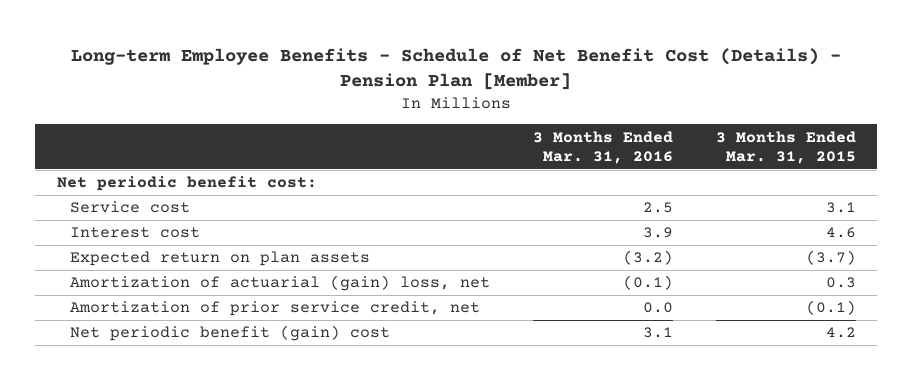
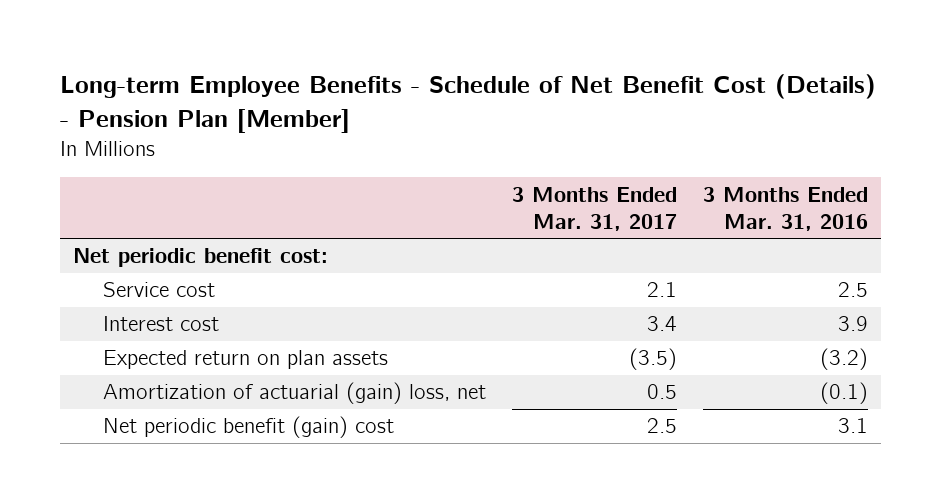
[715,130,856,164] 3 Months Ended Mar. 31, 2015 -> none
none -> [512,186,678,231] 3 Months Ended Mar. 31, 2017
[69,301,480,317] Amortization of prior service credit, net -> none

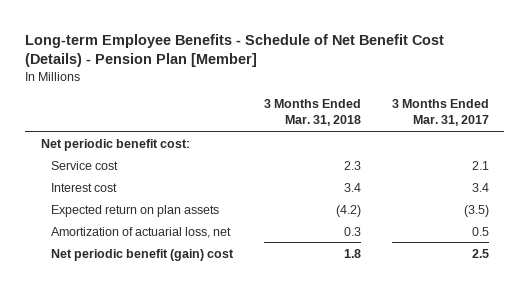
[703,186,869,231] 3 Months Ended Mar. 31, 2016 -> none
none -> [263,99,361,127] 3 Months Ended Mar. 31, 2018
[103,382,487,405] Amortization of actuarial (gain) loss, net -> [50,226,231,238] Amortization of actuarial loss, net

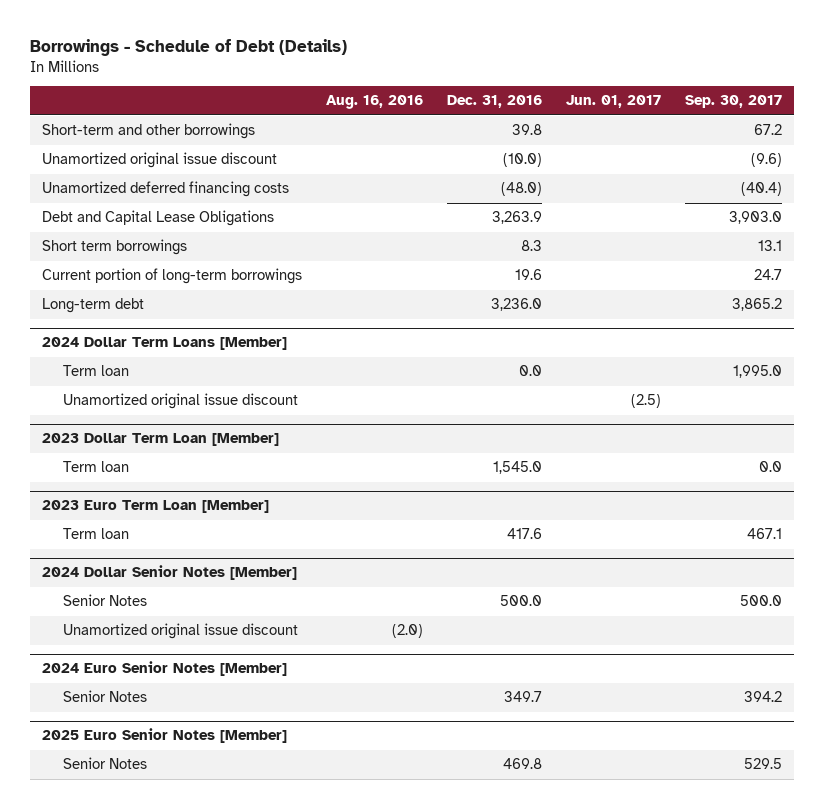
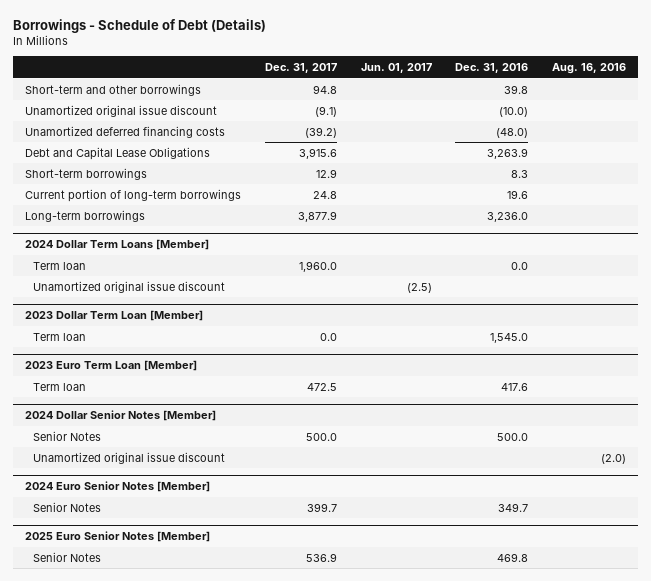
[684,95,782,109] Sep. 30, 2017 -> none
none -> [264,63,337,74] Dec. 31, 2017
[41,239,187,256] Short term borrowings -> [24,167,147,180] Short-term borrowings
[41,298,144,314] Long-term debt -> [24,209,145,222] Long-term borrowings

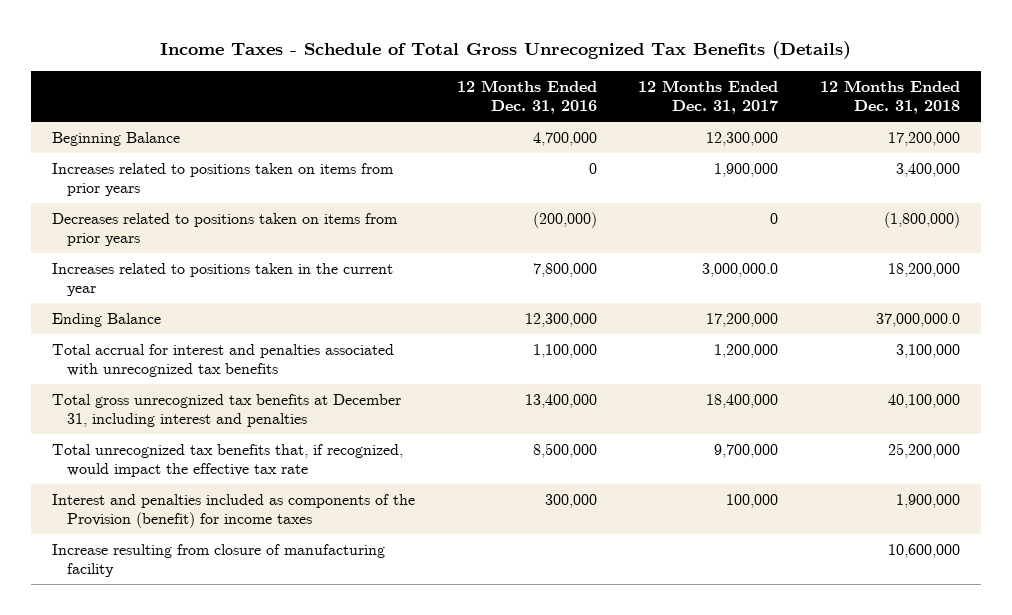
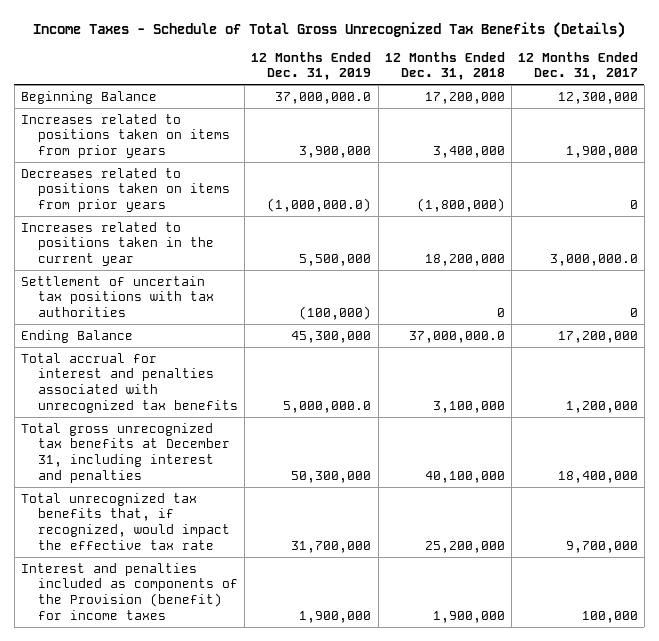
[456,79,597,114] 12 Months Ended Dec. 31, 2016 -> none
none -> [251,51,372,81] 12 Months Ended Dec. 31, 2019
none -> [20,275,215,318] Settlement of uncertain tax positions with tax authorities
[52,543,386,578] Increase resulting from closure of manufacturing facility -> none

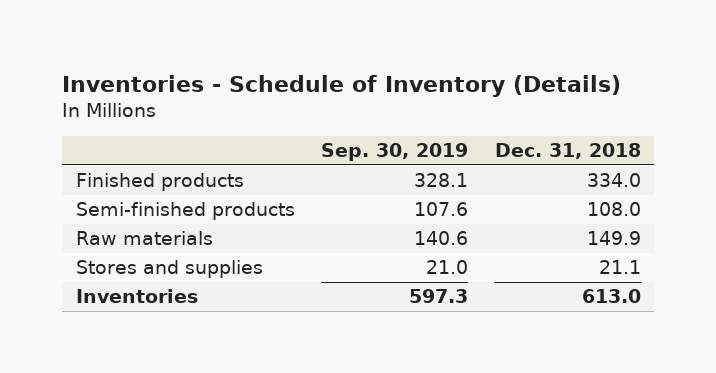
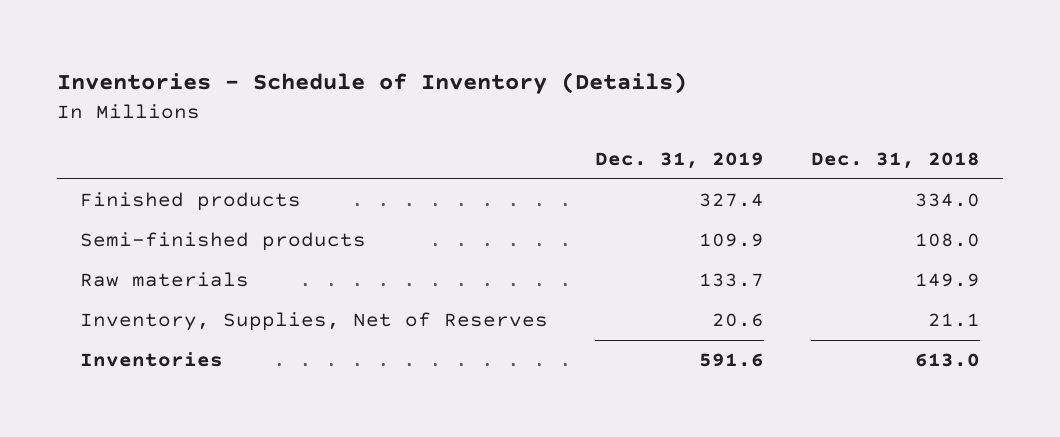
[321,142,469,161] Sep. 30, 2019 -> none
none -> [594,151,764,169] Dec. 31, 2019
[75,260,263,279] Stores and supplies -> [80,312,549,332] Inventory, Supplies, Net of Reserves

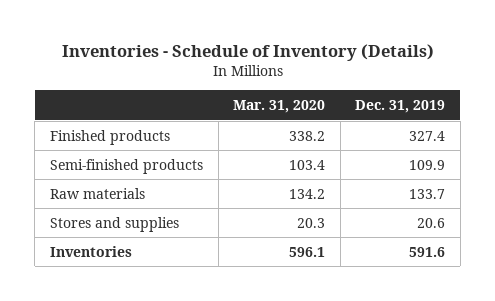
[810,151,980,169] Dec. 31, 2018 -> none
none -> [233,100,326,114] Mar. 31, 2020
[80,312,549,332] Inventory, Supplies, Net of Reserves -> [49,216,179,232] Stores and supplies

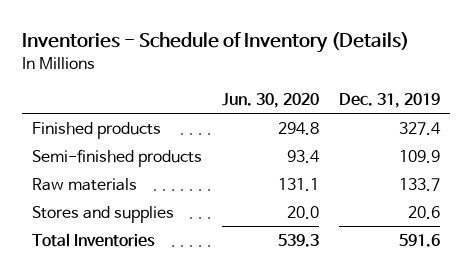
[233,100,326,114] Mar. 31, 2020 -> none
none -> [222,92,320,108] Jun. 30, 2020
[49,245,132,257] Inventories -> [32,232,156,247] Total Inventories

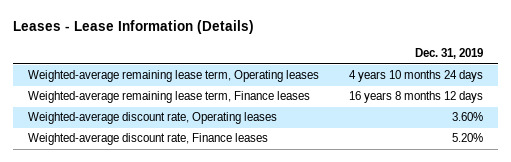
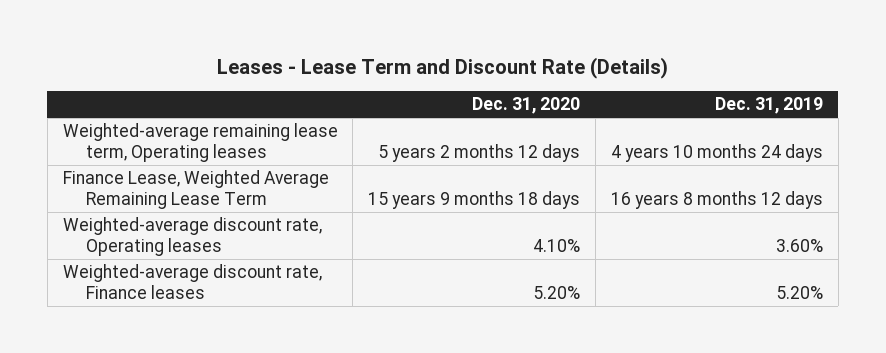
[13,20,255,35] Leases - Lease Information (Details) -> [216,57,668,80] Leases - Lease Term and Discount Rate (Details)
none -> [472,97,581,115] Dec. 31, 2020
[28,91,311,104] Weighted-average remaining lease term, Finance leases -> [62,169,329,210] Finance Lease, Weighted Average Remaining Lease Term

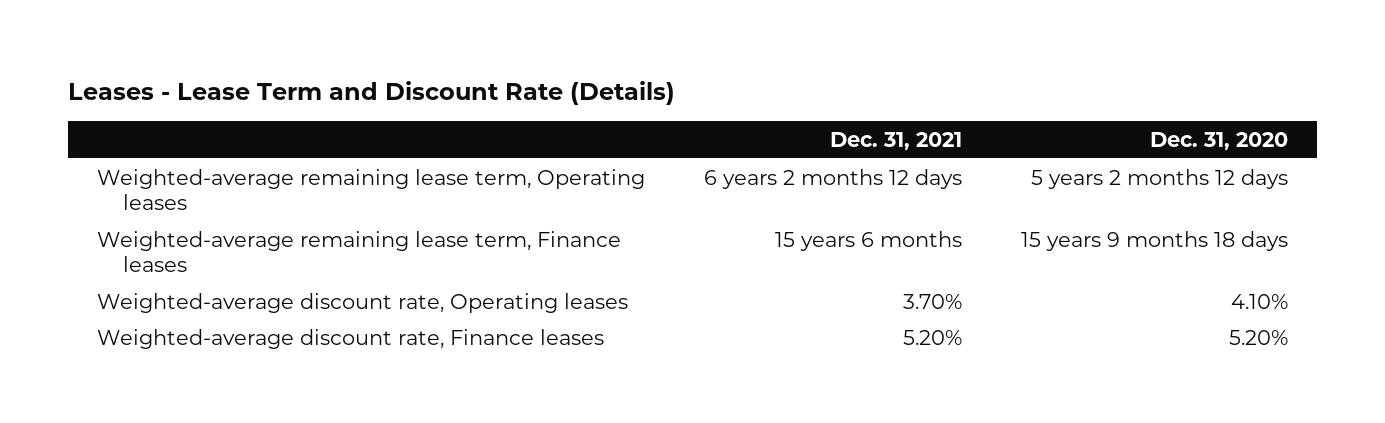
[714,97,823,115] Dec. 31, 2019 -> none
none -> [829,131,962,151] Dec. 31, 2021
[62,169,329,210] Finance Lease, Weighted Average Remaining Lease Term -> [97,230,622,272] Weighted-average remaining lease term, Finance leases

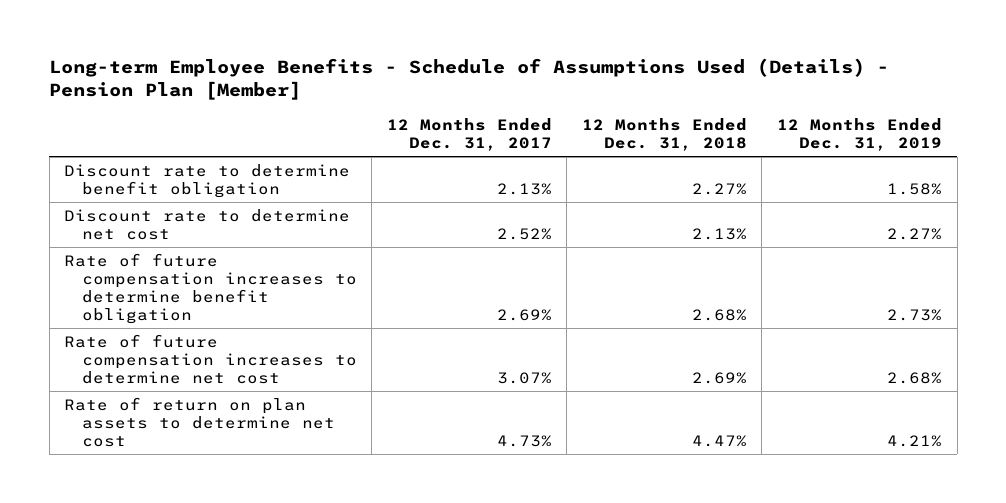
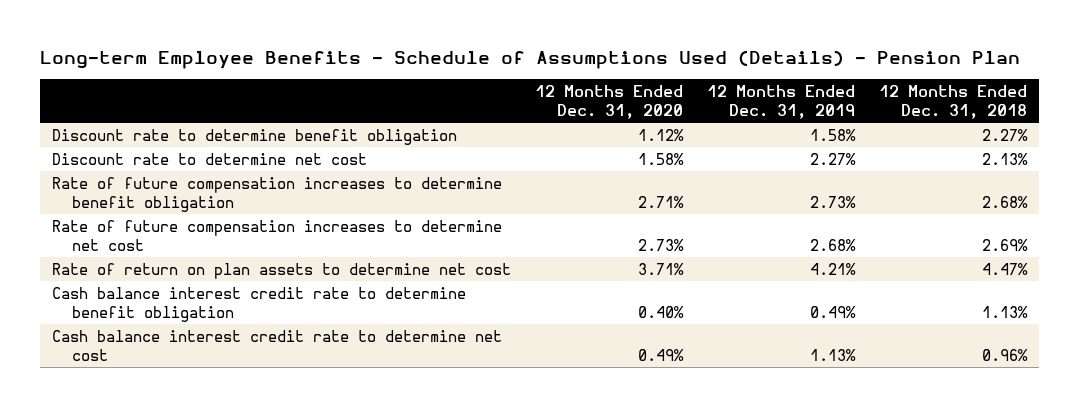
[49,57,890,101] Long-term Employee Benefits - Schedule of Assumptions Used (Details) - Pension Plan [Member] -> [39,49,1020,69] Long-term Employee Benefits - Schedule of Assumptions Used (Details) - Pension Plan
[386,117,552,152] 12 Months Ended Dec. 31, 2017 -> none
none -> [534,84,683,119] 12 Months Ended Dec. 31, 2020
none -> [51,287,466,323] Cash balance interest credit rate to determine benefit obligation
none -> [51,330,502,362] Cash balance interest credit rate to determine net cost

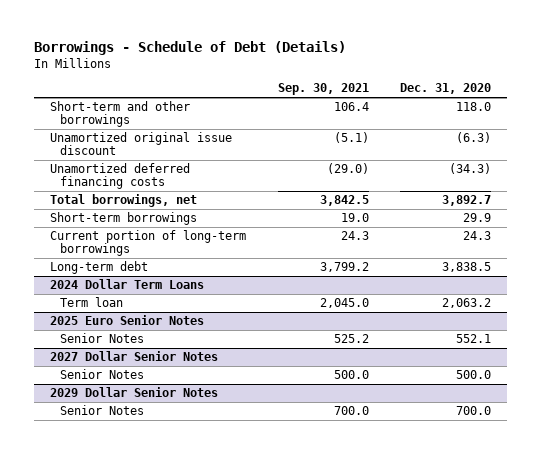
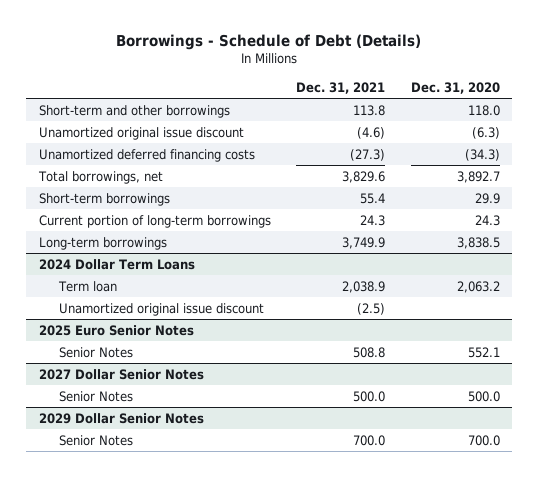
[277,83,369,96] Sep. 30, 2021 -> none
none -> [296,81,386,94] Dec. 31, 2021
[50,261,149,275] Long-term debt -> [39,236,168,250] Long-term borrowings
none -> [58,302,264,316] Unamortized original issue discount

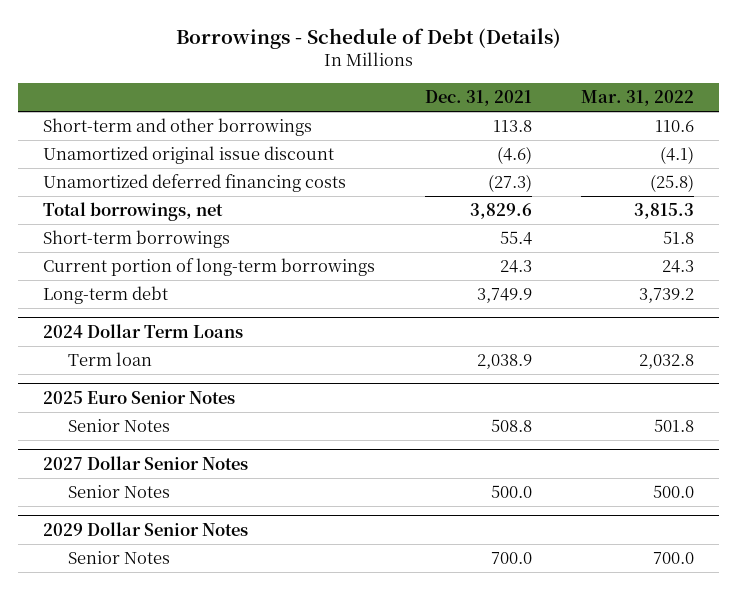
[410,81,500,94] Dec. 31, 2020 -> none
none -> [581,90,695,107] Mar. 31, 2022
[39,236,168,250] Long-term borrowings -> [43,286,169,305] Long-term debt
[58,302,264,316] Unamortized original issue discount -> none

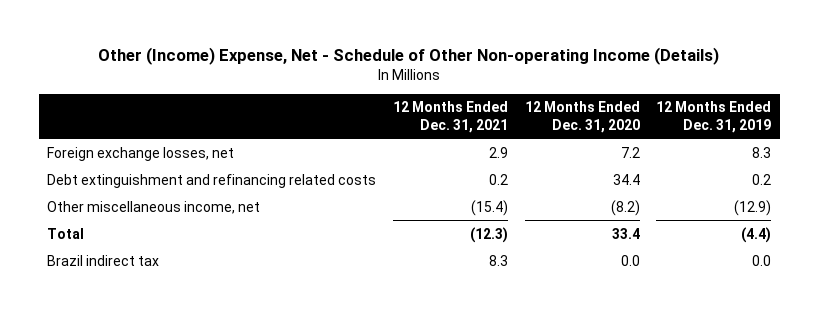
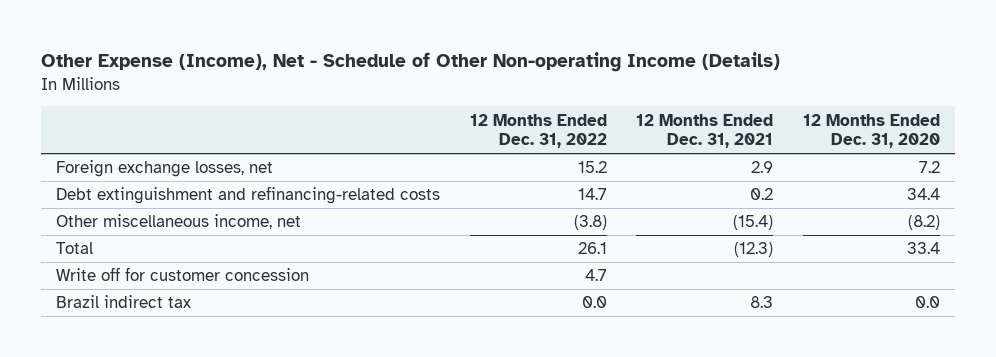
[98,46,720,65] Other (Income) Expense, Net - Schedule of Other Non-operating Income (Details) -> [41,52,781,73] Other Expense (Income), Net - Schedule of Other Non-operating Income (Details)
[656,101,772,133] 12 Months Ended Dec. 31, 2019 -> none
none -> [469,113,607,149] 12 Months Ended Dec. 31, 2022
[47,173,377,188] Debt extinguishment and refinancing related costs -> [56,186,441,205] Debt extinguishment and refinancing-related costs
none -> [56,267,310,282] Write off for customer concession

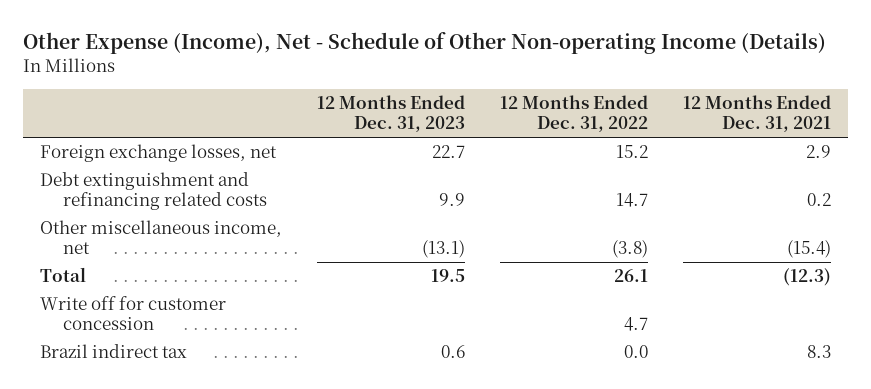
[802,113,940,149] 12 Months Ended Dec. 31, 2020 -> none
none -> [316,95,465,133] 12 Months Ended Dec. 31, 2023
[56,186,441,205] Debt extinguishment and refinancing-related costs -> [40,172,268,211] Debt extinguishment and refinancing related costs

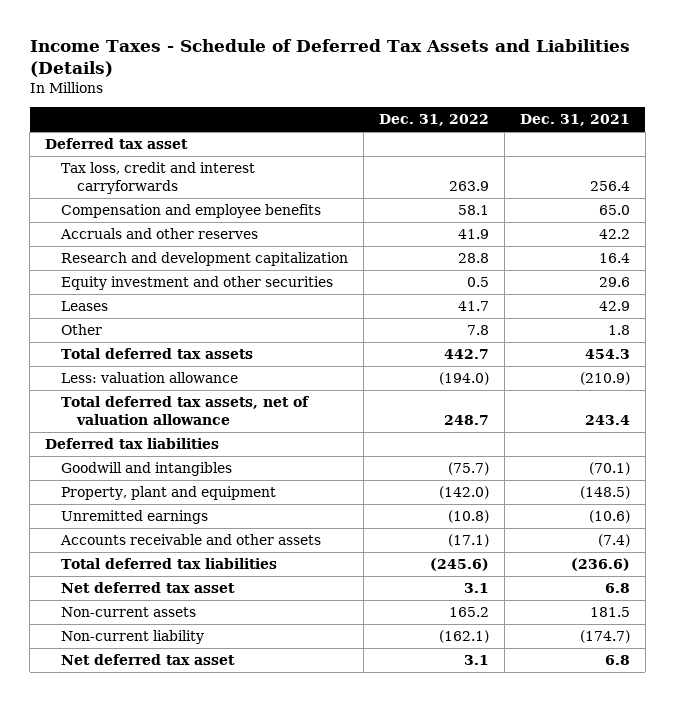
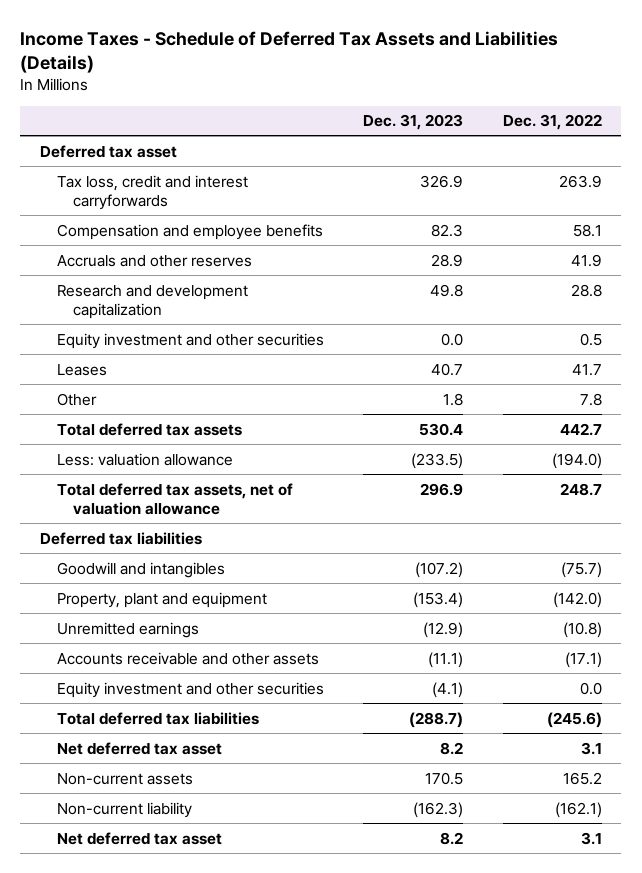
[519,114,630,127] Dec. 31, 2021 -> none
none -> [363,114,464,131] Dec. 31, 2023
none -> [56,681,324,698] Equity investment and other securities

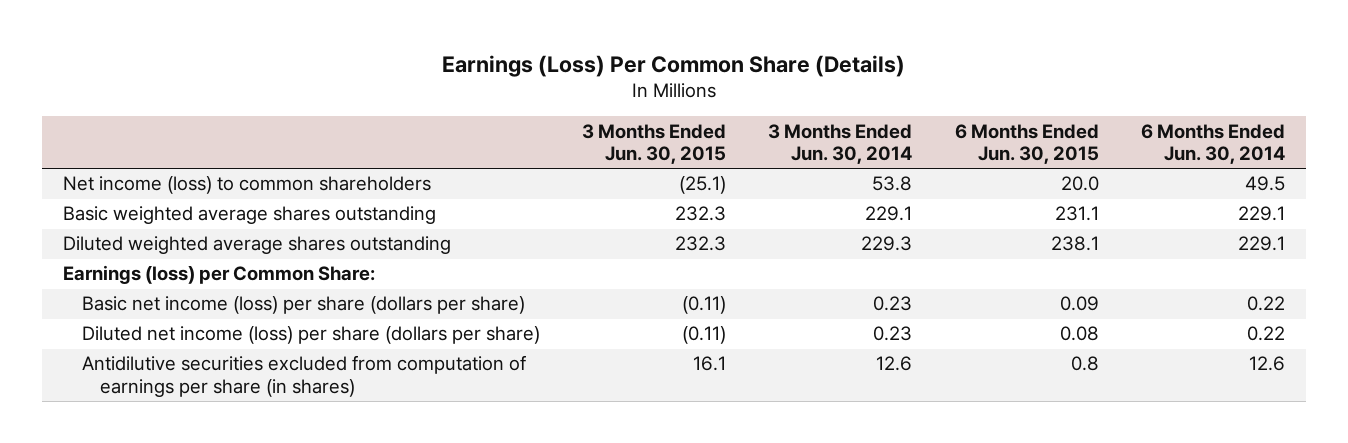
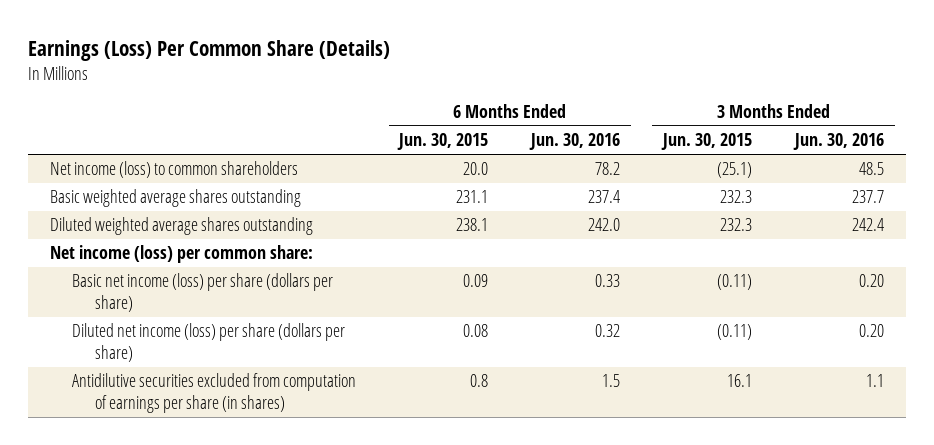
[768,123,913,165] 3 Months Ended Jun. 30, 2014 -> none
[1140,123,1285,165] 6 Months Ended Jun. 30, 2014 -> none
none -> [529,133,621,151] Jun. 30, 2016
none -> [793,133,885,151] Jun. 30, 2016
[63,265,376,285] Earnings (loss) per Common Share: -> [49,245,313,264] Net income (loss) per common share:

